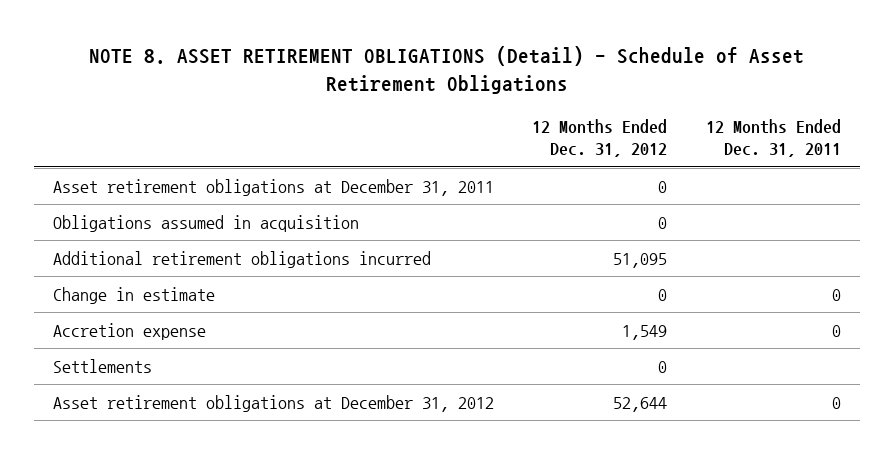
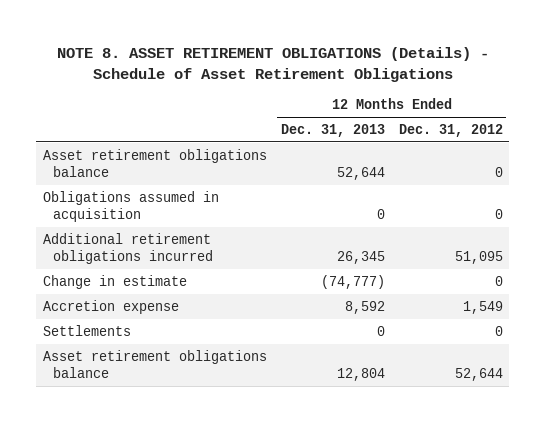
[88,45,804,94] NOTE 8. ASSET RETIREMENT OBLIGATIONS (Detail) - Schedule of Asset Retirement Obligations -> [56,46,489,82] NOTE 8. ASSET RETIREMENT OBLIGATIONS (Details) - Schedule of Asset Retirement Obligations
[705,118,841,158] 12 Months Ended Dec. 31, 2011 -> none
none -> [280,123,385,137] Dec. 31, 2013
[52,178,494,196] Asset retirement obligations at December 31, 2011 -> [43,148,268,178] Asset retirement obligations balance
[52,394,494,412] Asset retirement obligations at December 31, 2012 -> [43,349,268,379] Asset retirement obligations balance

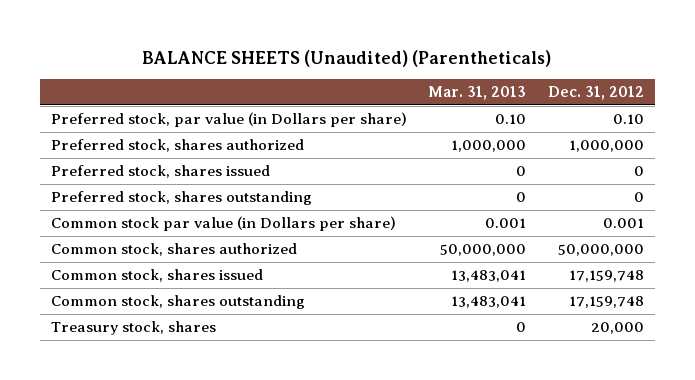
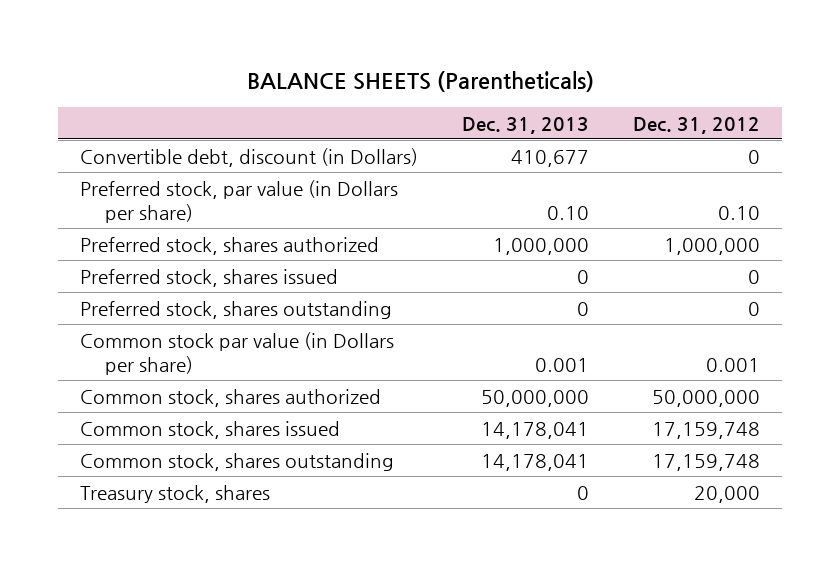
[142,49,552,67] BALANCE SHEETS (Unaudited) (Parentheticals) -> [246,70,594,92] BALANCE SHEETS (Parentheticals)
[428,86,527,101] Mar. 31, 2013 -> none
none -> [461,116,589,134] Dec. 31, 2013
none -> [80,147,419,167] Convertible debt, discount (in Dollars)

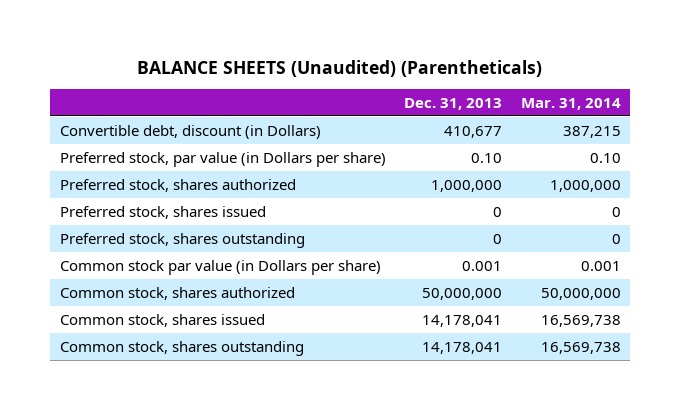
[246,70,594,92] BALANCE SHEETS (Parentheticals) -> [137,59,543,77] BALANCE SHEETS (Unaudited) (Parentheticals)
[632,116,760,134] Dec. 31, 2012 -> none
none -> [520,97,621,110] Mar. 31, 2014
[80,484,271,503] Treasury stock, shares -> none

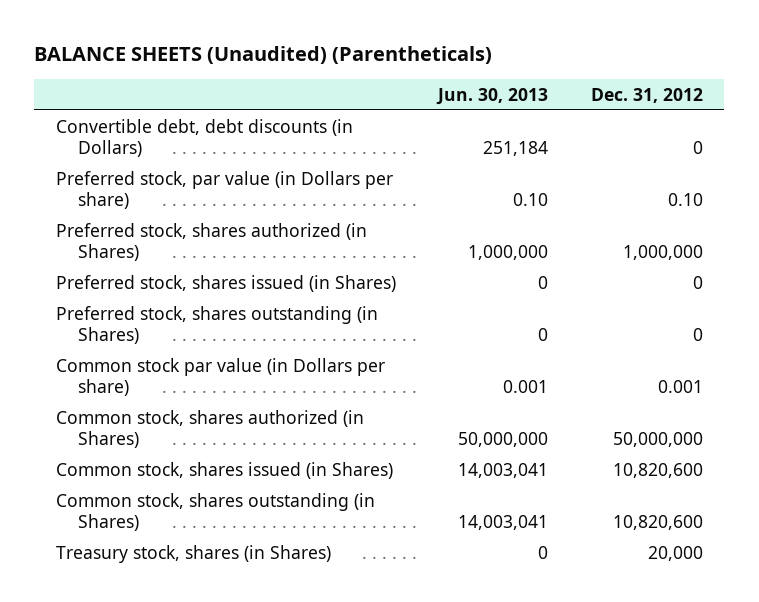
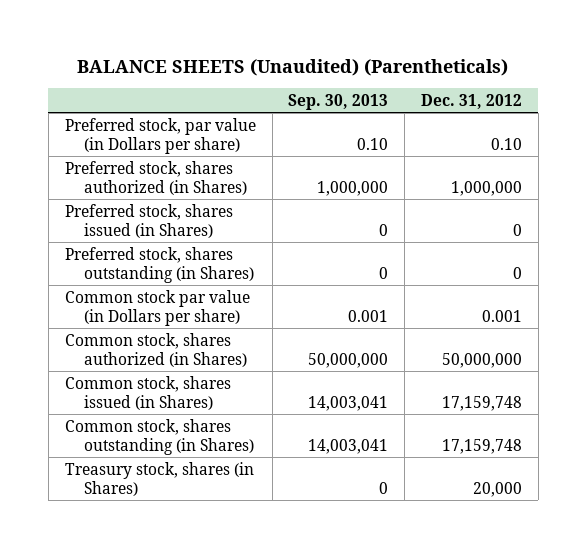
[436,87,549,105] Jun. 30, 2013 -> none
none -> [288,93,389,110] Sep. 30, 2013
[55,118,353,157] Convertible debt, debt discounts (in Dollars) -> none
[613,462,704,478] 10,820,600 -> [441,395,522,411] 17,159,748
[613,514,704,530] 10,820,600 -> [441,438,522,454] 17,159,748

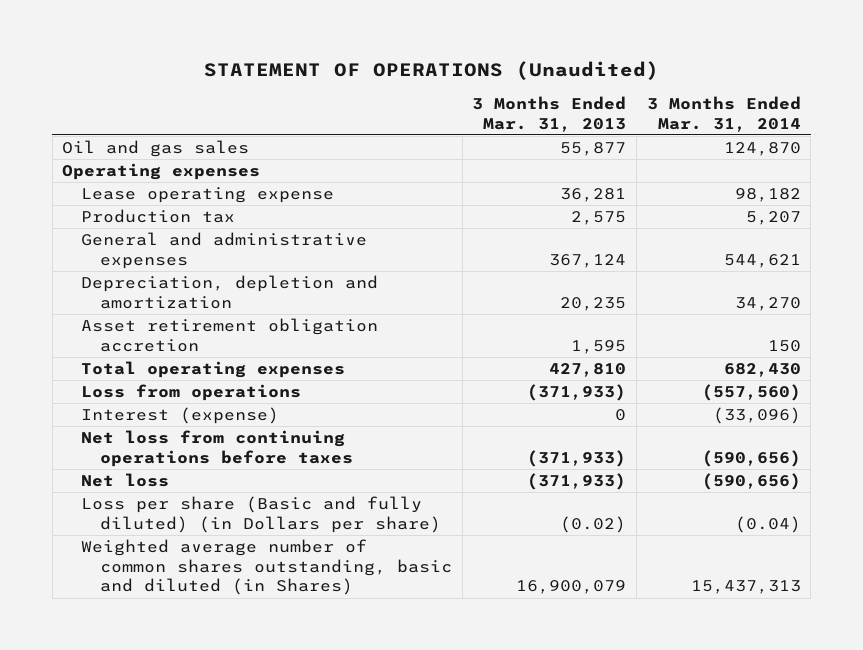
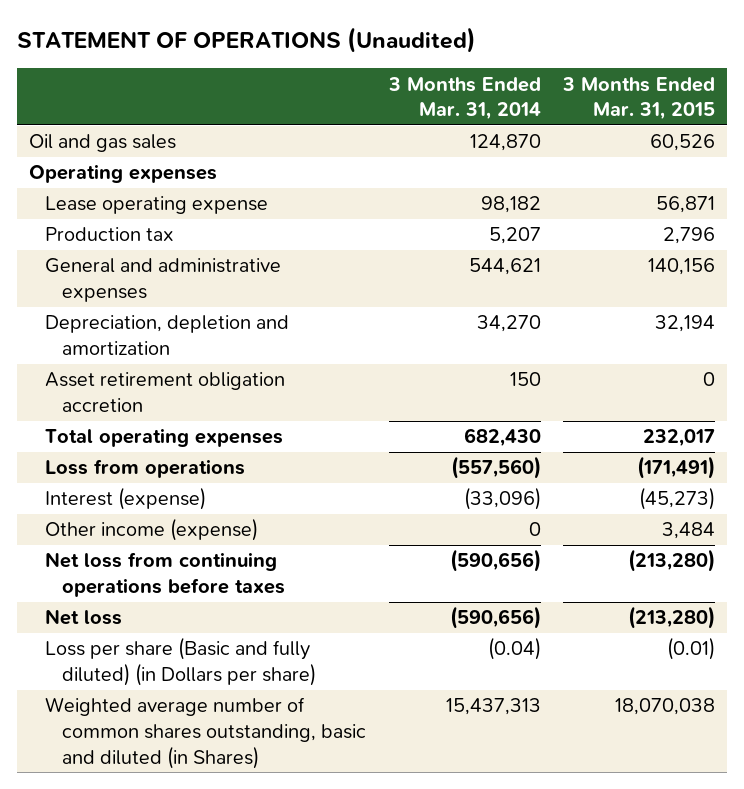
[472,95,627,132] 3 Months Ended Mar. 31, 2013 -> none
none -> [562,76,716,121] 3 Months Ended Mar. 31, 2015
none -> [45,518,259,542] Other income (expense)

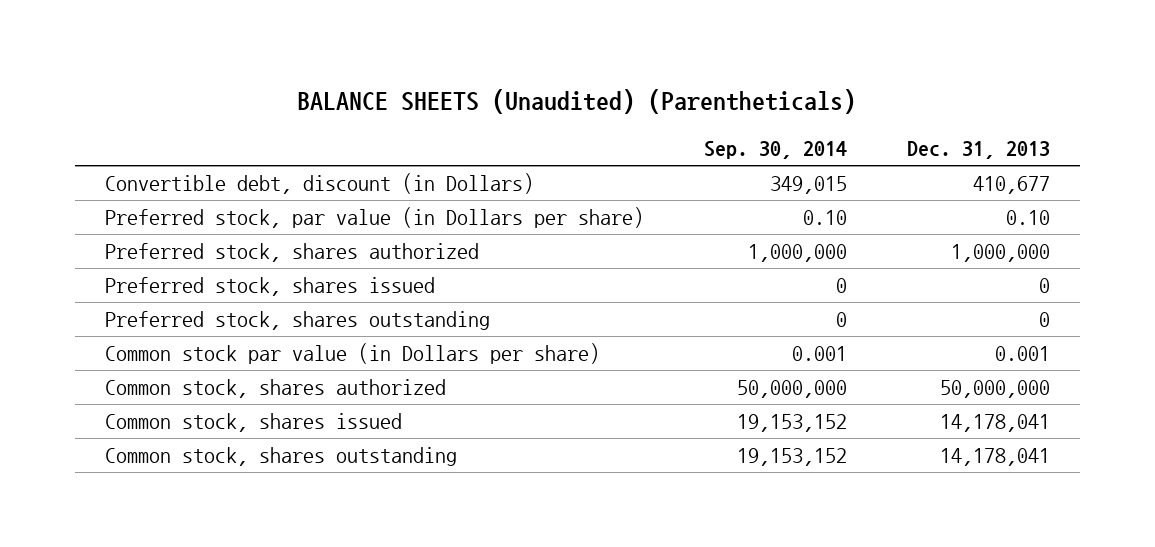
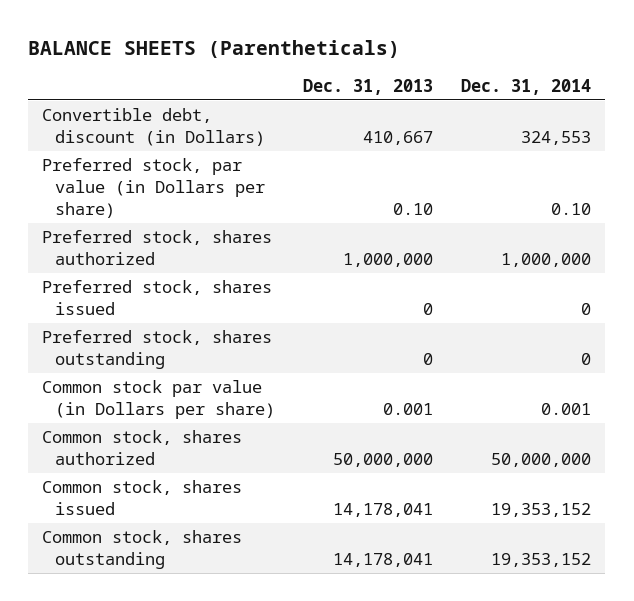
[297,89,857,115] BALANCE SHEETS (Unaudited) (Parentheticals) -> [28,39,401,58] BALANCE SHEETS (Parentheticals)
[703,141,847,160] Sep. 30, 2014 -> none
none -> [461,79,592,96] Dec. 31, 2014
[972,176,1050,195] 410,677 -> [363,130,434,145] 410,667

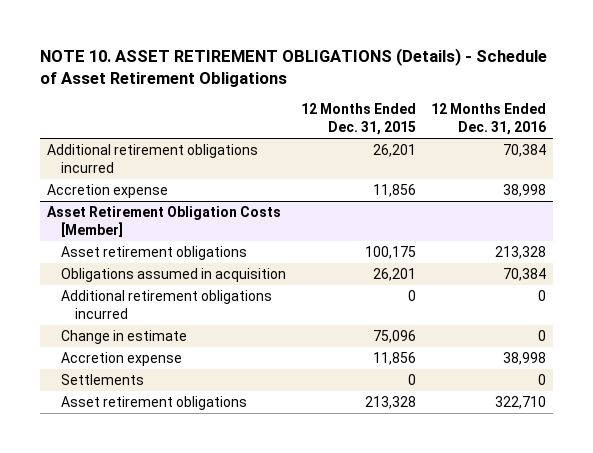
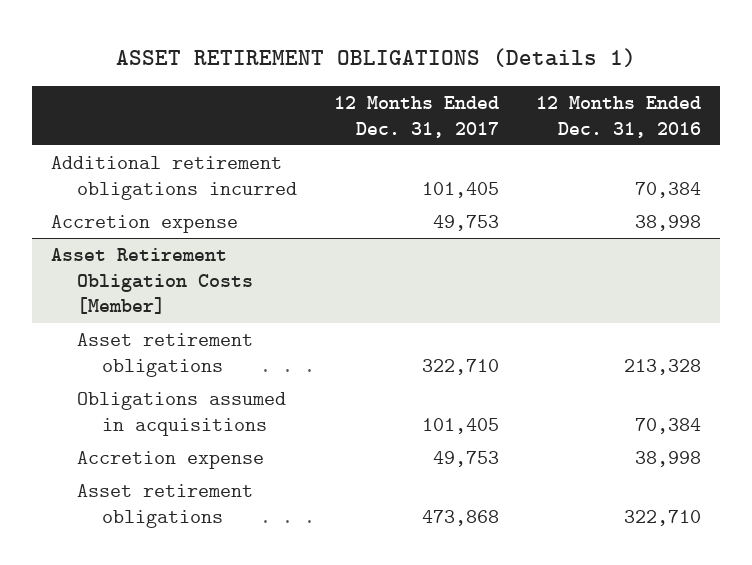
[39,47,547,87] NOTE 10. ASSET RETIREMENT OBLIGATIONS (Details) - Schedule of Asset Retirement Obligations -> [116,47,637,67] ASSET RETIREMENT OBLIGATIONS (Details 1)
[300,103,416,135] 12 Months Ended Dec. 31, 2015 -> none
none -> [333,95,499,138] 12 Months Ended Dec. 31, 2017
[61,290,273,319] Additional retirement obligations incurred -> none
[61,330,188,345] Change in estimate -> none
[61,268,287,283] Obligations assumed in acquisition -> [76,392,286,436] Obligations assumed in acquisitions
[61,374,145,386] Settlements -> none

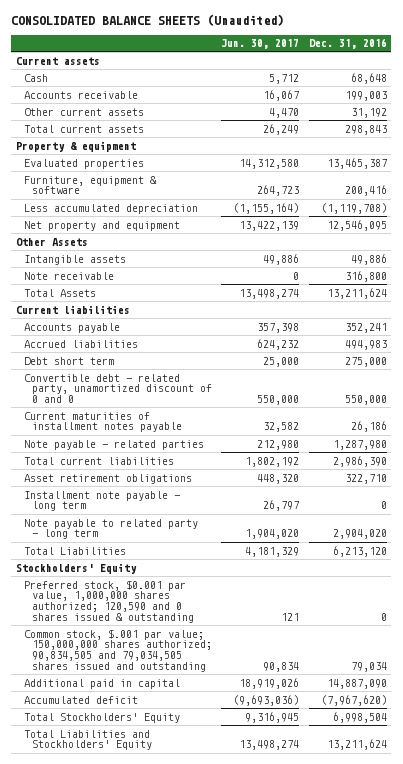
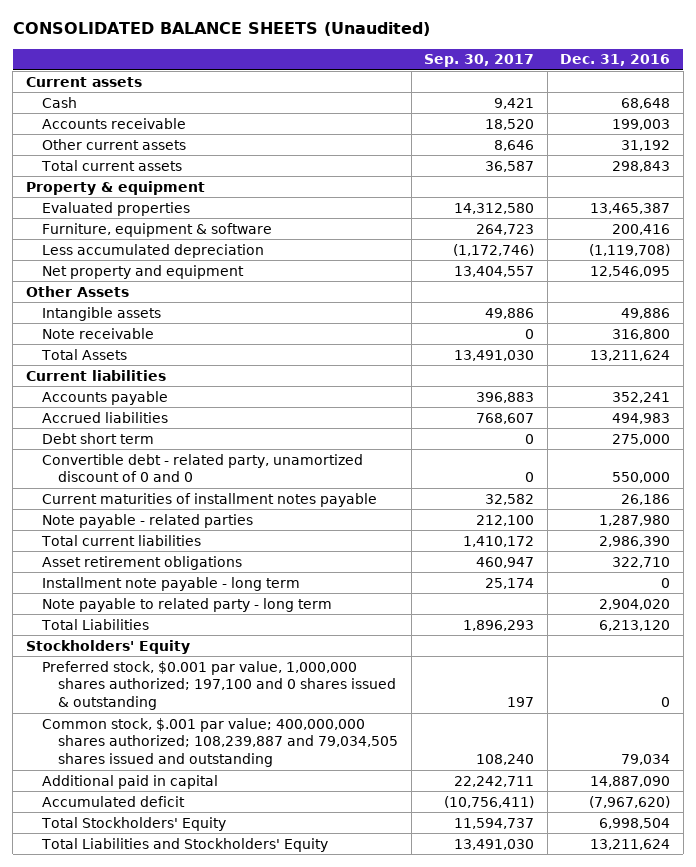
[221,39,300,50] Jun. 30, 2017 -> none
none -> [424,54,535,68] Sep. 30, 2017
[23,579,194,623] Preferred stock, $0.001 par value, 1,000,000 shares authorized; 120,590 and 0 shares issued & outstanding -> [41,660,397,711] Preferred stock, $0.001 par value, 1,000,000 shares authorized; 197,100 and 0 shares issued & outstanding
[23,628,212,672] Common stock, $.001 par value; 150,000,000 shares authorized; 90,834,505 and 79,034,505 shares issued and outstanding -> [41,717,399,768] Common stock, $.001 par value; 400,000,000 shares authorized; 108,239,887 and 79,034,505 shares issued and outstanding

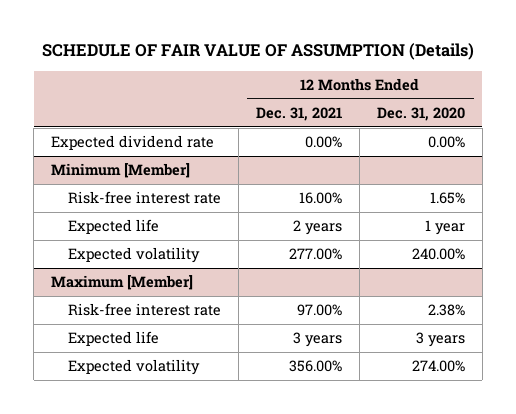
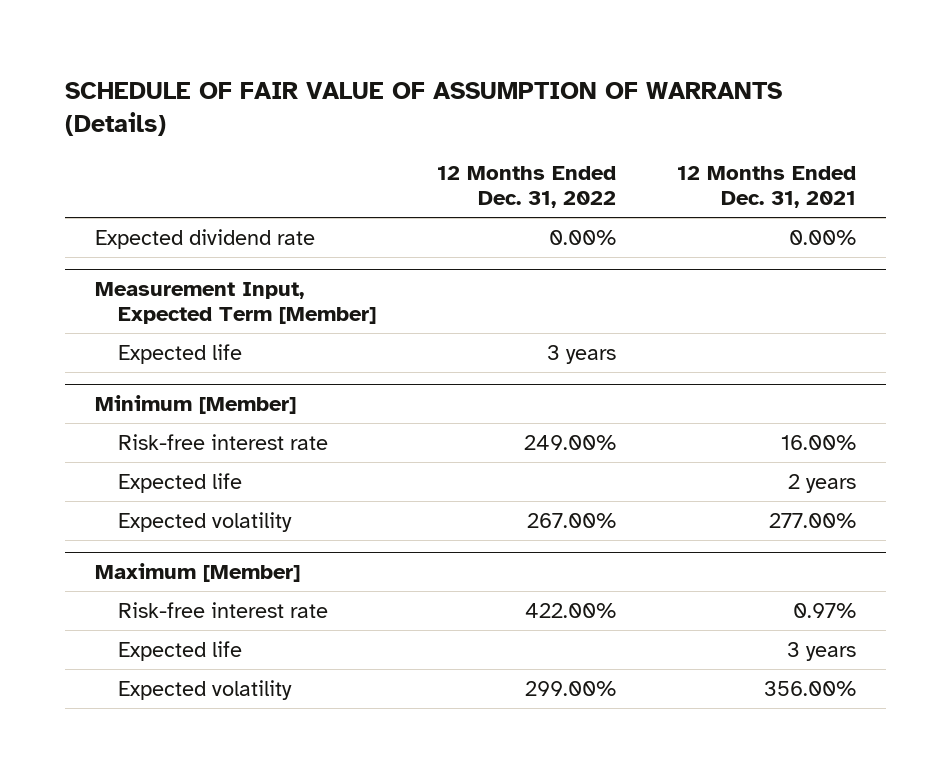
[42,43,475,61] SCHEDULE OF FAIR VALUE OF ASSUMPTION (Details) -> [64,81,782,137] SCHEDULE OF FAIR VALUE OF ASSUMPTION OF WARRANTS (Details)
[376,106,465,121] Dec. 31, 2020 -> none
none -> [437,166,617,209] 12 Months Ended Dec. 31, 2022
none -> [95,282,377,325] Measurement Input, Expected Term [Member]
none -> [118,343,243,364] Expected life
[296,304,342,317] 97.00% -> [792,602,856,618] 0.97%

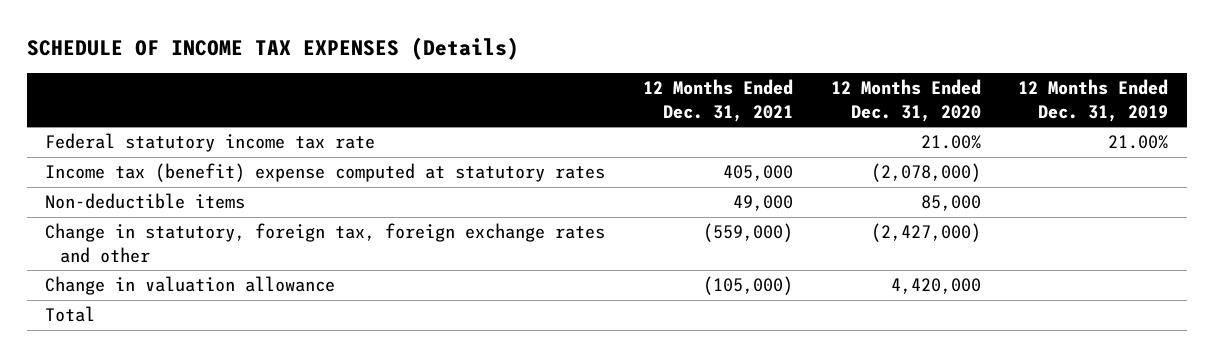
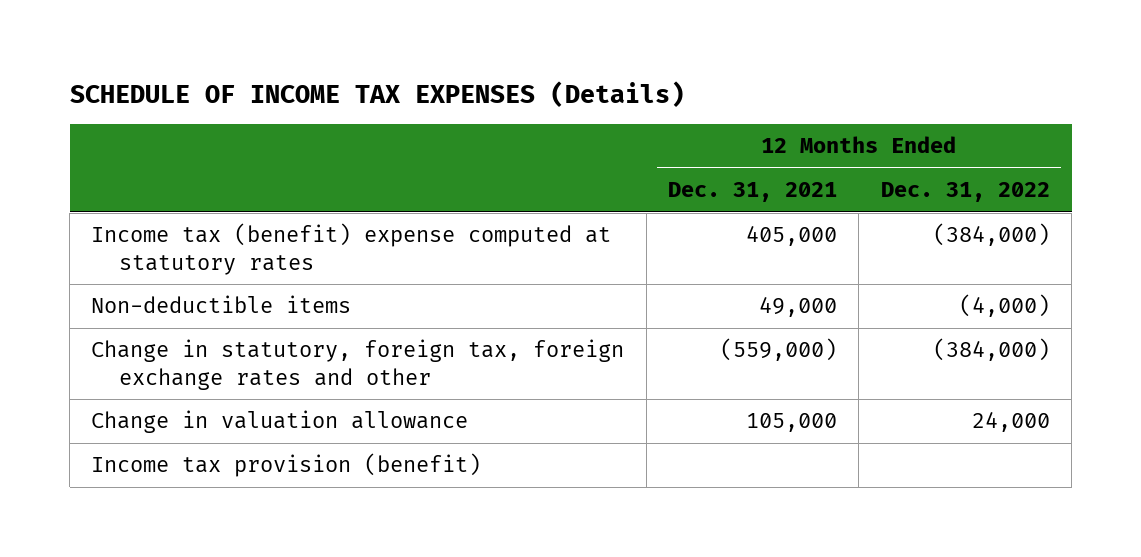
[830,79,981,122] 12 Months Ended Dec. 31, 2020 -> none
[1018,79,1169,122] 12 Months Ended Dec. 31, 2019 -> none
none -> [880,182,1050,203] Dec. 31, 2022
[45,133,376,153] Federal statutory income tax rate -> none
[702,276,793,296] (105,000) -> [746,413,838,433] 105,000
[45,306,96,323] Total -> [91,453,482,478] Income tax provision (benefit)

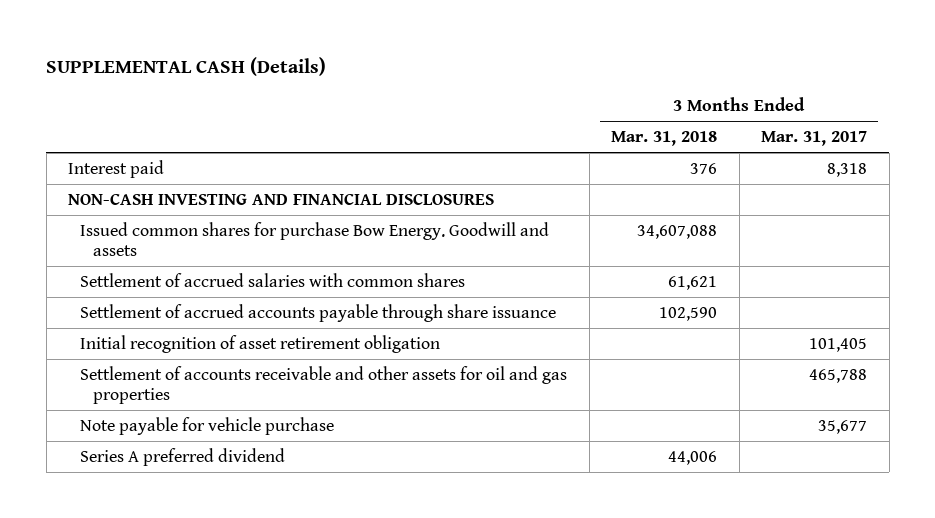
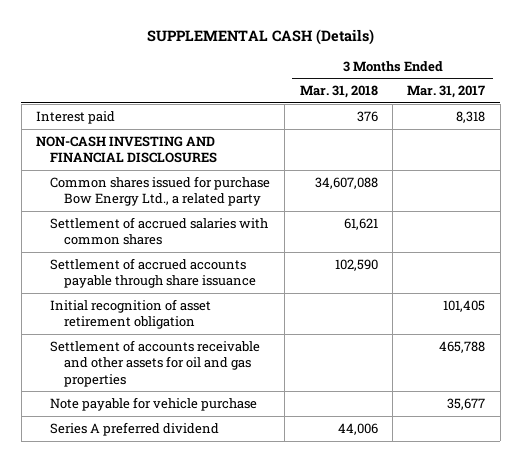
[80,221,550,257] Issued common shares for purchase Bow Energy. Goodwill and assets -> [50,175,271,207] Common shares issued for purchase Bow Energy Ltd., a related party

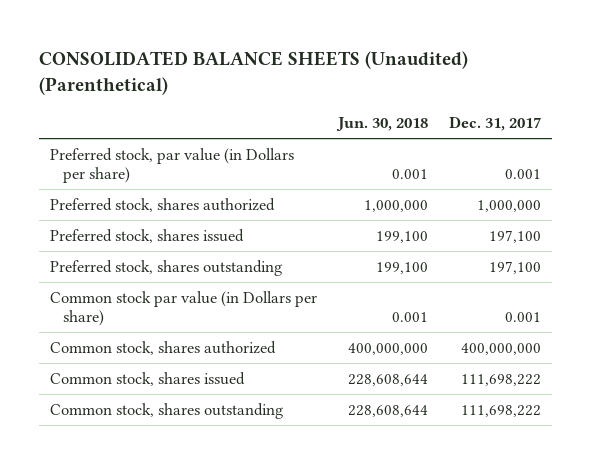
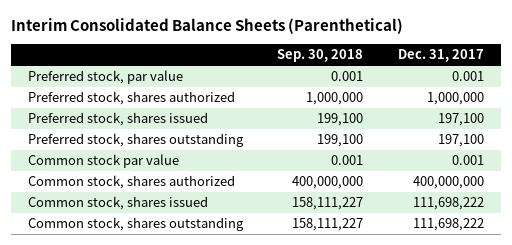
[39,51,469,95] CONSOLIDATED BALANCE SHEETS (Unaudited) (Parenthetical) -> [10,17,403,34] Interim Consolidated Balance Sheets (Parenthetical)
[336,117,429,132] Jun. 30, 2018 -> none
none -> [277,49,364,63] Sep. 30, 2018
[49,147,294,184] Preferred stock, par value (in Dollars per share) -> [27,70,183,85] Preferred stock, par value
[49,290,317,327] Common stock par value (in Dollars per share) -> [27,154,179,169] Common stock par value

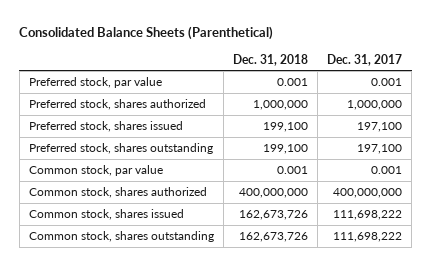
[10,17,403,34] Interim Consolidated Balance Sheets (Parenthetical) -> [19,26,274,41] Consolidated Balance Sheets (Parenthetical)
[277,49,364,63] Sep. 30, 2018 -> none
none -> [232,53,308,66] Dec. 31, 2018
[27,154,179,169] Common stock par value -> [28,165,163,177] Common stock, par value

